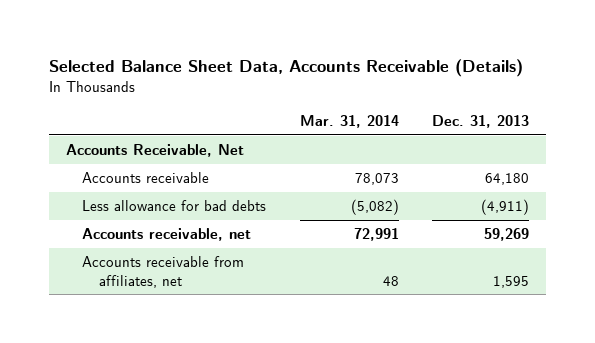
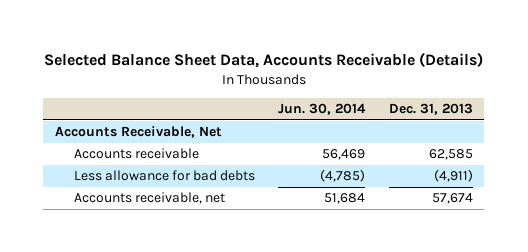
[299,115,399,129] Mar. 31, 2014 -> none
none -> [278,103,367,116] Jun. 30, 2014
[485,173,530,186] 64,180 -> [428,149,473,161] 62,585
[82,256,245,288] Accounts receivable from affiliates, net -> none
[484,228,530,242] 59,269 -> [431,193,473,205] 57,674

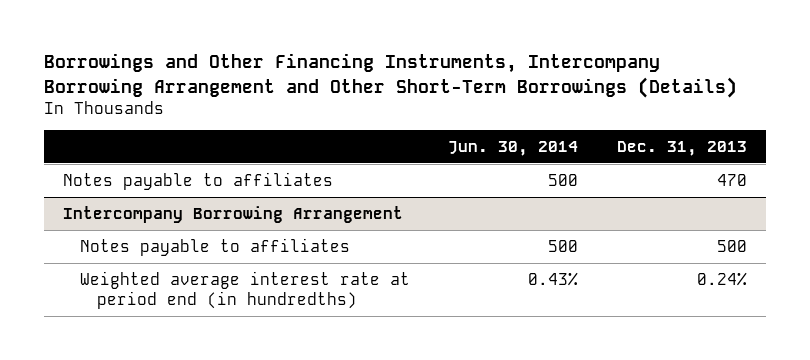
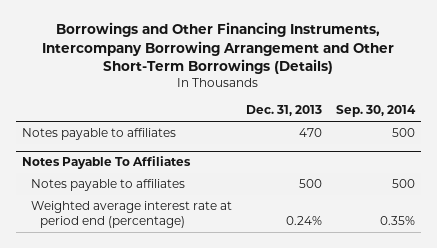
[448,140,579,156] Jun. 30, 2014 -> none
none -> [335,105,416,118] Sep. 30, 2014
[63,205,404,223] Intercompany Borrowing Arrangement -> none
none -> [22,156,192,170] Notes Payable To Affiliates
[79,270,410,310] Weighted average interest rate at period end (in hundredths) -> [31,201,233,228] Weighted average interest rate at period end (percentage)

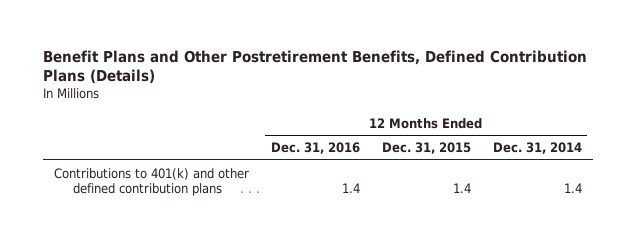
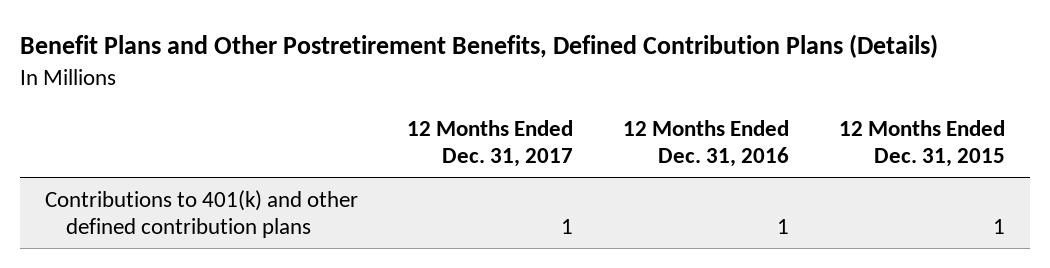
[492,142,582,155] Dec. 31, 2014 -> none
none -> [407,119,574,168] 12 Months Ended Dec. 31, 2017
[341,183,360,194] 1.4 -> [777,219,790,235] 1
[452,183,471,194] 1.4 -> [993,219,1006,235] 1

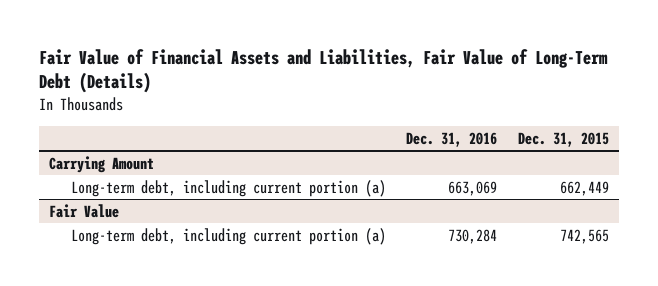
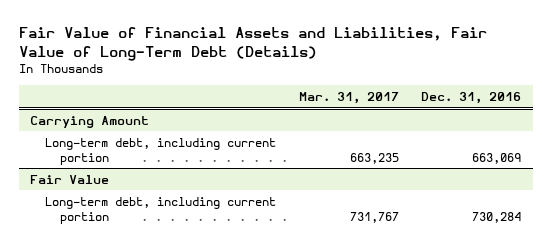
[517,131,609,147] Dec. 31, 2015 -> none
none -> [298,92,399,105] Mar. 31, 2017
[70,179,386,197] Long-term debt, including current portion (a) -> [45,137,277,165] Long-term debt, including current portion
[70,227,386,245] Long-term debt, including current portion (a) -> [45,196,277,224] Long-term debt, including current portion

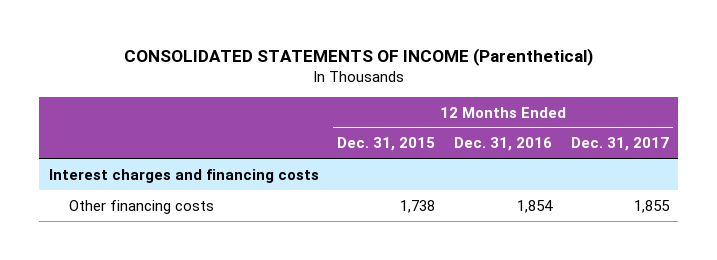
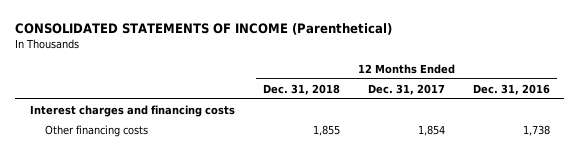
[337,137,436,152] Dec. 31, 2015 -> none
none -> [262,83,340,95] Dec. 31, 2018
[517,199,554,213] 1,854 -> [523,125,551,137] 1,738
[633,199,670,213] 1,855 -> [418,125,446,137] 1,854

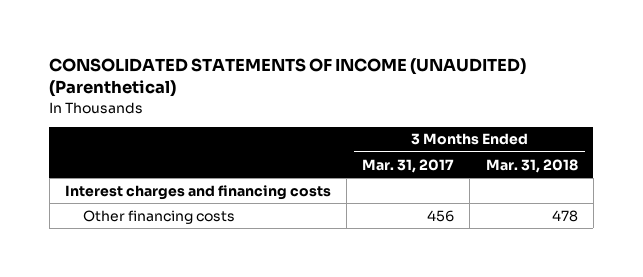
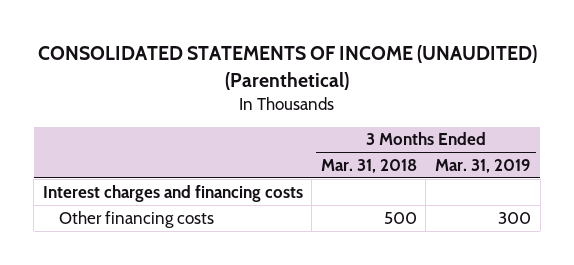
[362,158,455,173] Mar. 31, 2017 -> none
none -> [435,158,532,173] Mar. 31, 2019
[551,209,578,222] 478 -> [383,211,417,224] 500

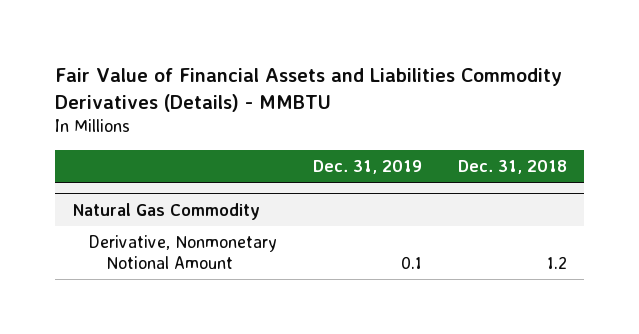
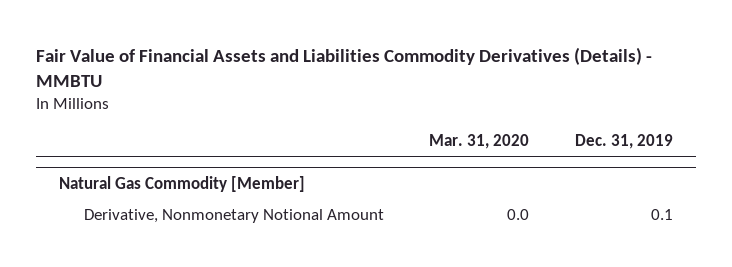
[457,159,567,174] Dec. 31, 2018 -> none
none -> [429,134,530,150] Mar. 31, 2020
[72,202,260,220] Natural Gas Commodity -> [59,175,306,192] Natural Gas Commodity [Member]

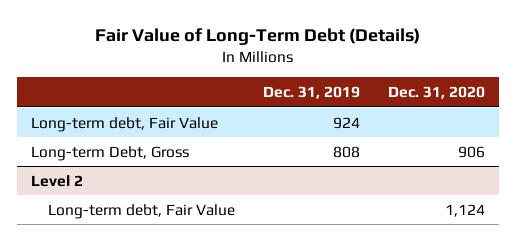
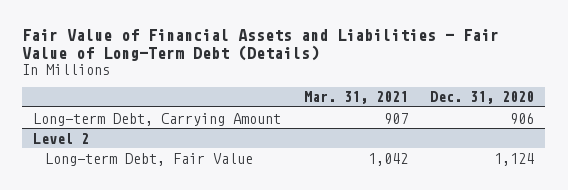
[94,28,420,46] Fair Value of Long-Term Debt (Details) -> [22,28,500,61] Fair Value of Financial Assets and Liabilities - Fair Value of Long-Term Debt (Details)
[262,86,360,100] Dec. 31, 2019 -> none
none -> [303,91,408,105] Mar. 31, 2021
[30,116,218,132] Long-term debt, Fair Value -> none
[30,145,189,161] Long-term Debt, Gross -> [33,112,282,126] Long-term Debt, Carrying Amount
[47,203,235,219] Long-term debt, Fair Value -> [45,152,254,166] Long-term Debt, Fair Value

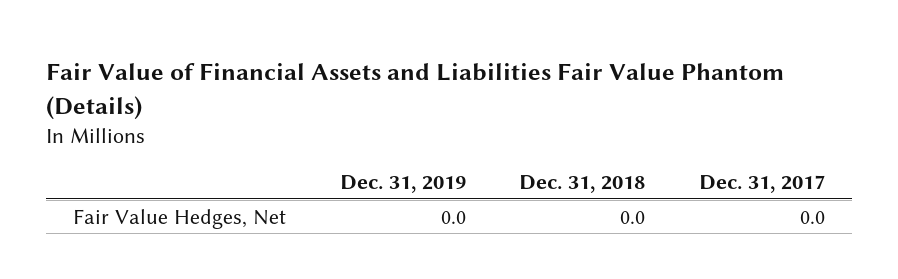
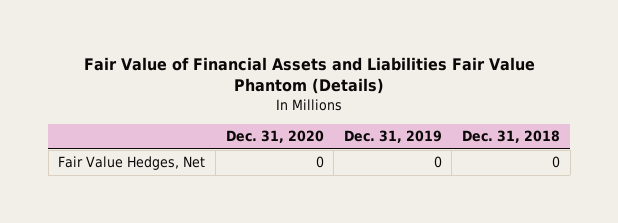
[699,175,826,194] Dec. 31, 2017 -> none
none -> [225,130,324,144] Dec. 31, 2020
[440,210,466,224] 0.0 -> [433,156,442,169] 0
[620,210,646,224] 0.0 -> [552,156,561,169] 0

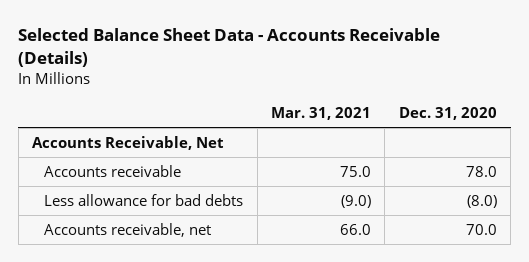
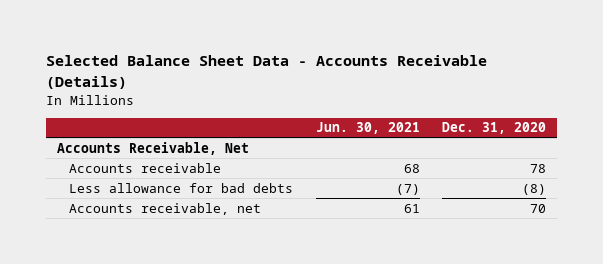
[271,107,372,121] Mar. 31, 2021 -> none
none -> [315,122,420,135] Jun. 30, 2021
[465,165,497,177] 78.0 -> [529,163,546,173] 78
[466,194,497,208] (8.0) -> [521,183,546,195] (8)
[465,223,497,235] 70.0 -> [529,203,546,213] 70

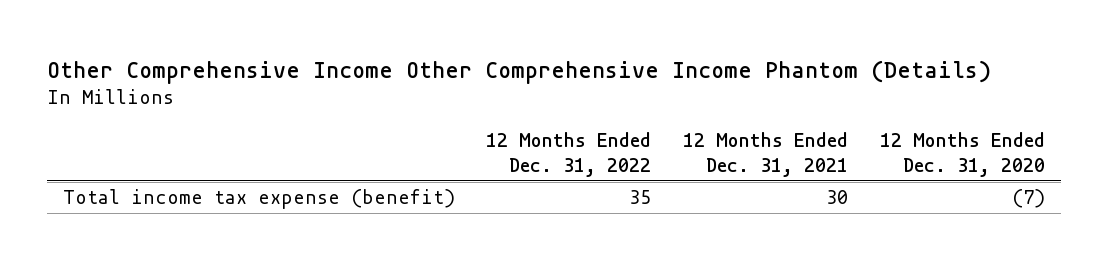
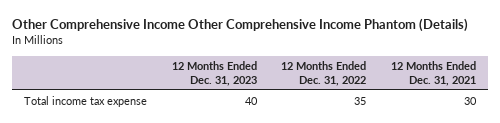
[879,131,1045,178] 12 Months Ended Dec. 31, 2020 -> none
none -> [171,60,257,86] 12 Months Ended Dec. 31, 2023
[62,189,455,210] Total income tax expense (benefit) -> [24,96,148,108] Total income tax expense

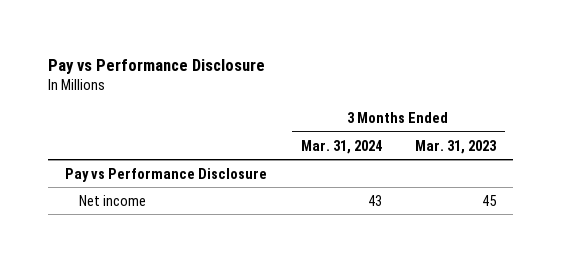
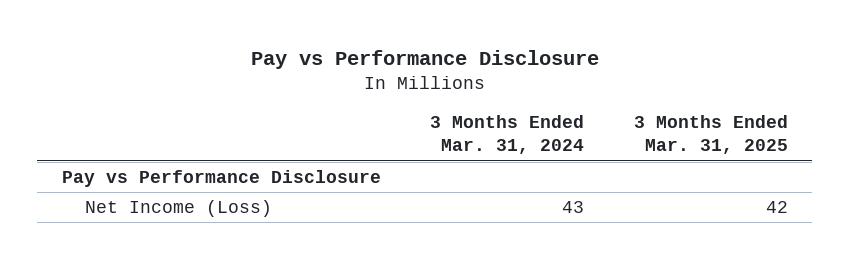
[415,139,498,154] Mar. 31, 2023 -> none
none -> [633,115,788,155] 3 Months Ended Mar. 31, 2025
[78,194,146,206] Net income -> [84,200,272,218] Net Income (Loss)

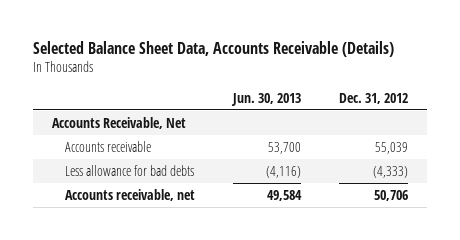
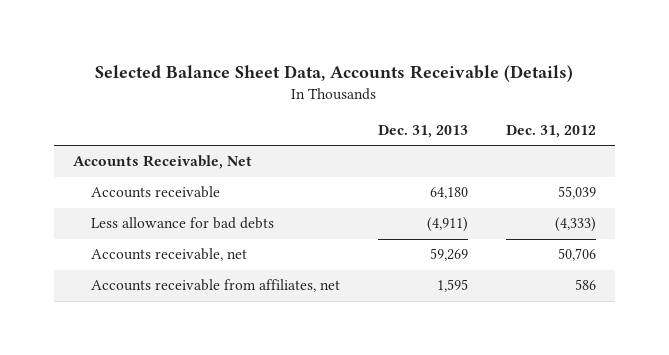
[230,92,301,106] Jun. 30, 2013 -> none
none -> [378,124,469,138] Dec. 31, 2013
none -> [90,279,340,293] Accounts receivable from affiliates, net

